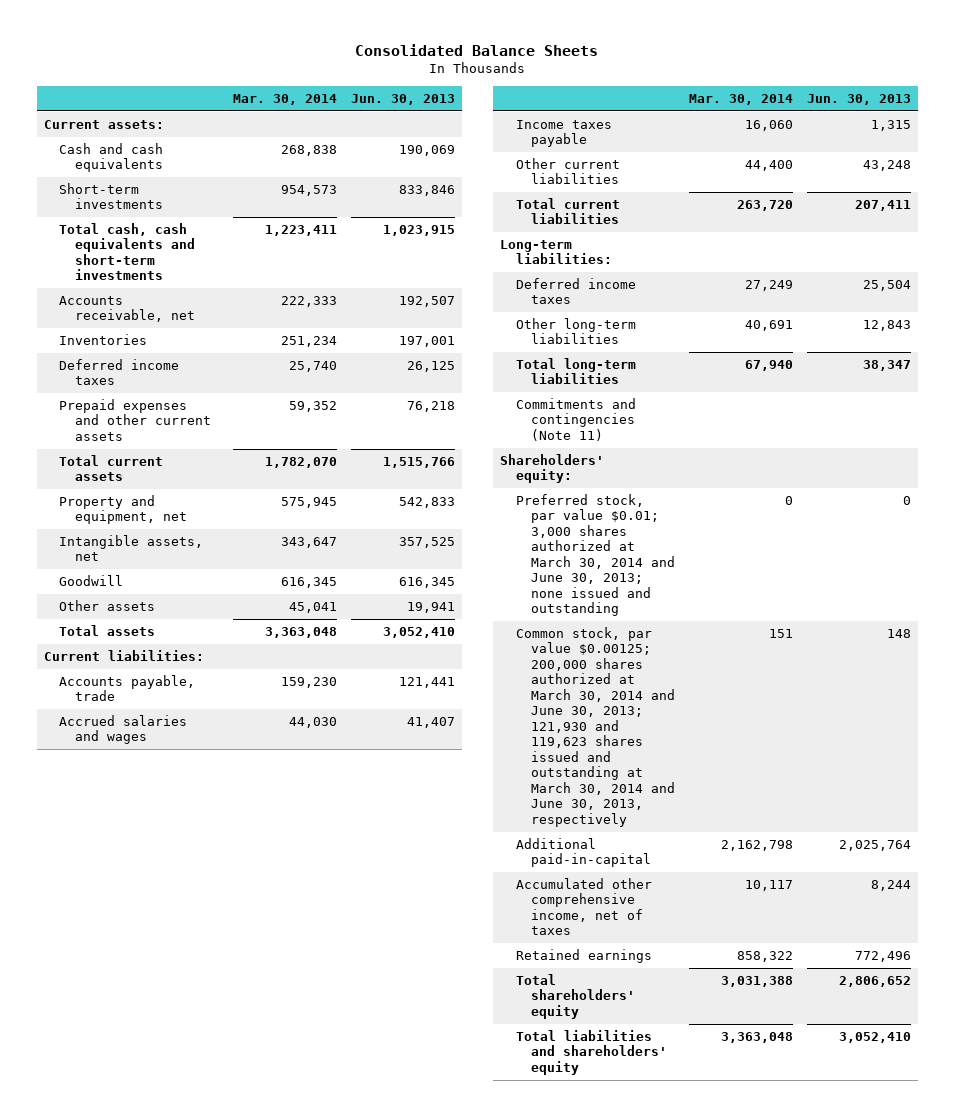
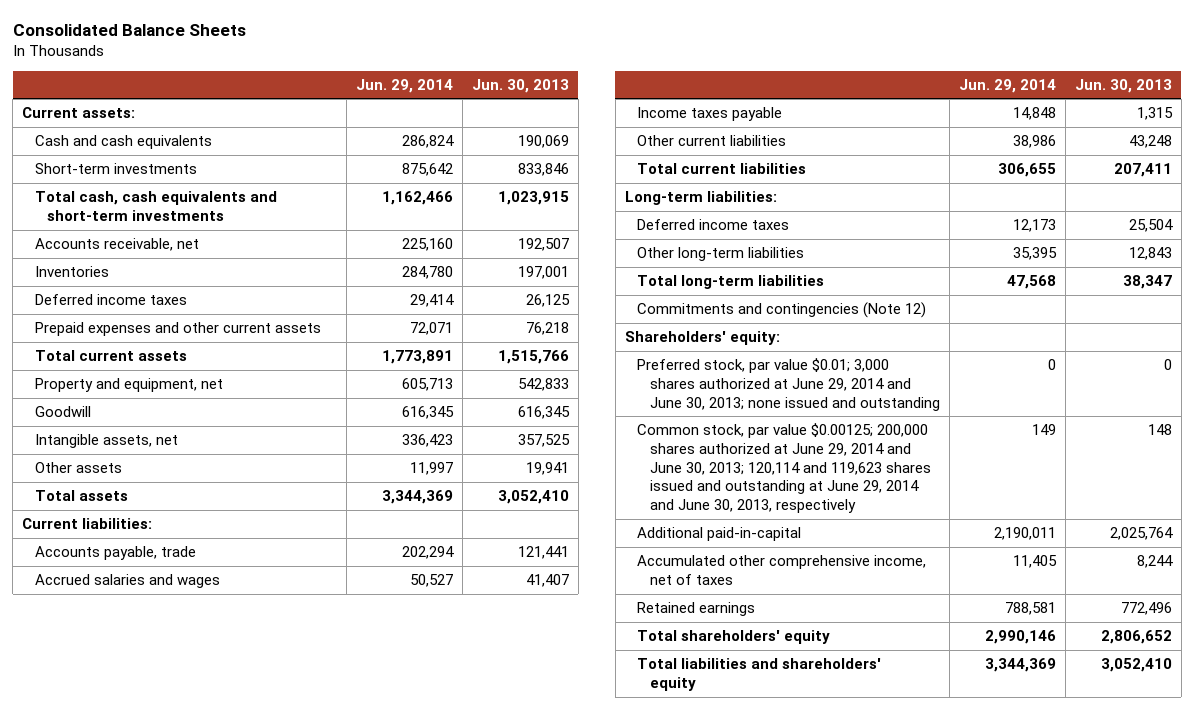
[232,93,337,105] Mar. 30, 2014 -> none
none -> [356,78,454,93] Jun. 29, 2014
[59,534,204,562] Intangible assets, net -> [34,434,178,449] Intangible assets, net
[515,397,636,441] Commitments and contingencies (Note 11) -> [637,302,927,319] Commitments and contingencies (Note 12)
[515,493,676,617] Preferred stock, par value $0.01; 3,000 shares authorized at March 30, 2014 and June 30, 2013; none issued and outstanding -> [637,358,940,411] Preferred stock, par value $0.01; 3,000 shares authorized at June 29, 2014 and June 30, 2013; none issued and outstanding
[515,626,676,827] Common stock, par value $0.00125; 200,000 shares authorized at March 30, 2014 and June 30, 2013; 121,930 and 119,623 shares issued and outstanding at March 30, 2014 and June 30, 2013, respectively -> [637,423,931,514] Common stock, par value $0.00125; 200,000 shares authorized at June 29, 2014 and June 30, 2013; 120,114 and 119,623 shares issued and outstanding at June 29, 2014 and June 30, 2013, respectively

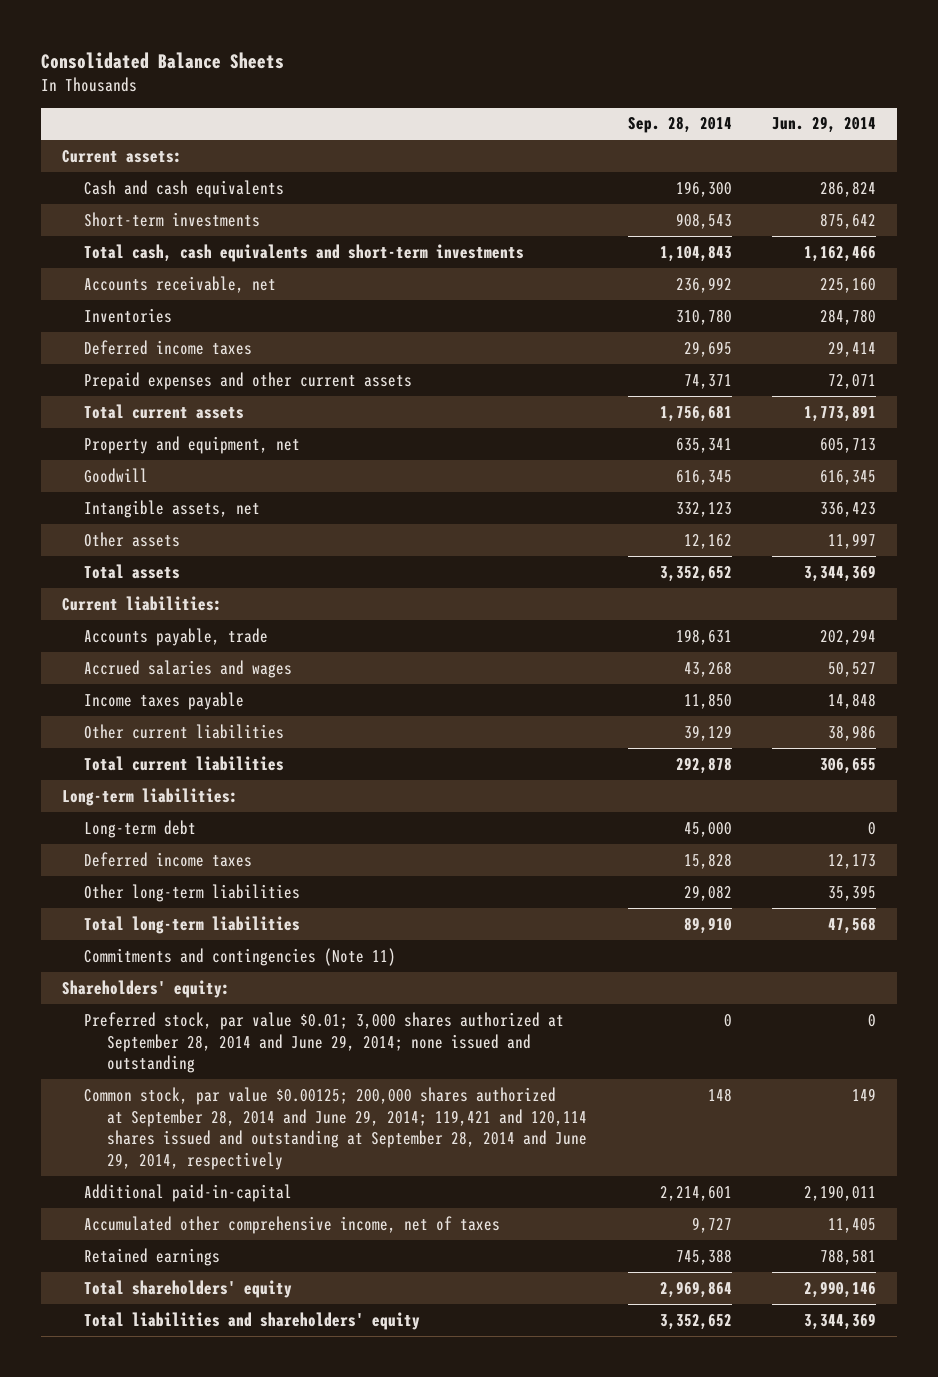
[471,78,569,93] Jun. 30, 2013 -> none
none -> [627,116,732,134] Sep. 28, 2014
none -> [84,819,197,838] Long-term debt
[637,302,927,319] Commitments and contingencies (Note 12) -> [84,947,397,966] Commitments and contingencies (Note 11)
[637,358,940,411] Preferred stock, par value $0.01; 3,000 shares authorized at June 29, 2014 and June 30, 2013; none issued and outstanding -> [84,1011,565,1074] Preferred stock, par value $0.01; 3,000 shares authorized at September 28, 2014 and June 29, 2014; none issued and outstanding
[637,423,931,514] Common stock, par value $0.00125; 200,000 shares authorized at June 29, 2014 and June 30, 2013; 120,114 and 119,623 shares issued and outstanding at June 29, 2014 and June 30, 2013, respectively -> [84,1086,588,1171] Common stock, par value $0.00125; 200,000 shares authorized at September 28, 2014 and June 29, 2014; 119,421 and 120,114 shares issued and outstanding at September 28, 2014 and June 29, 2014, respectively

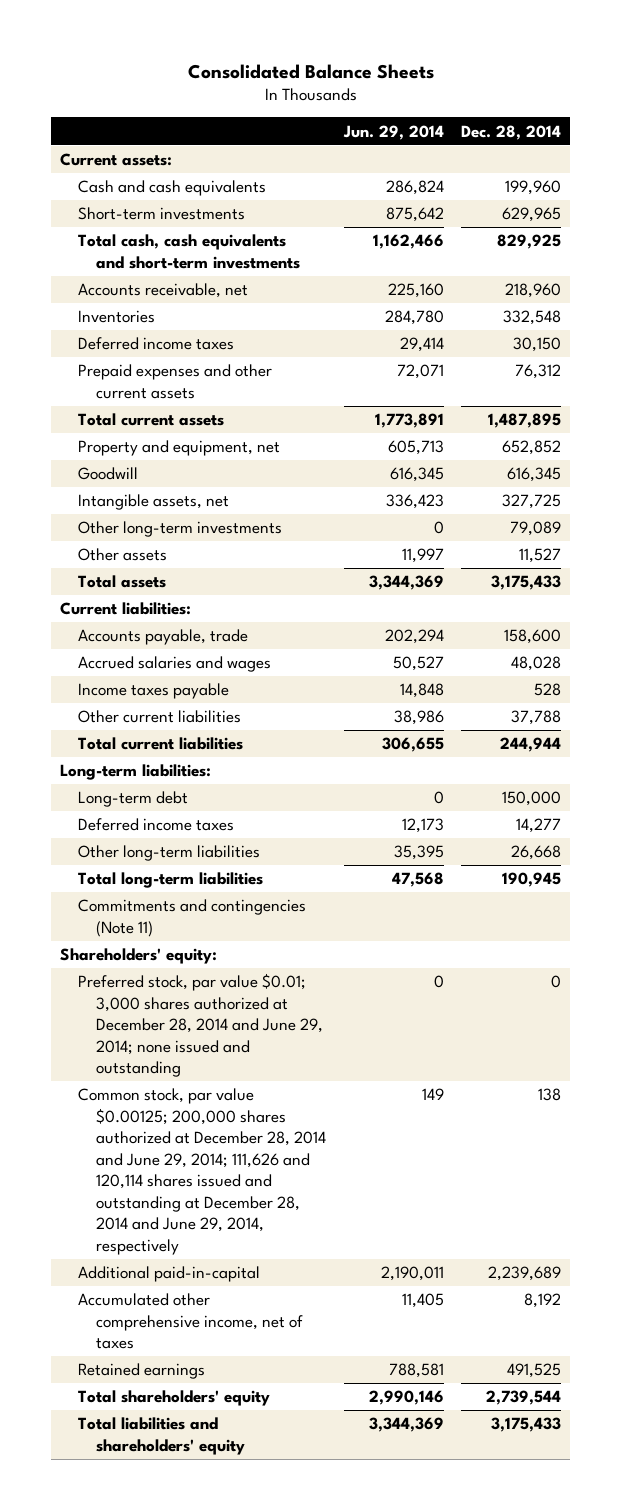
[627,116,732,134] Sep. 28, 2014 -> none
none -> [461,124,562,140] Dec. 28, 2014
none -> [78,521,283,538] Other long-term investments
[84,1011,565,1074] Preferred stock, par value $0.01; 3,000 shares authorized at September 28, 2014 and June 29, 2014; none issued and outstanding -> [78,973,323,1078] Preferred stock, par value $0.01; 3,000 shares authorized at December 28, 2014 and June 29, 2014; none issued and outstanding
[84,1086,588,1171] Common stock, par value $0.00125; 200,000 shares authorized at September 28, 2014 and June 29, 2014; 119,421 and 120,114 shares issued and outstanding at September 28, 2014 and June 29, 2014, respectively -> [78,1088,326,1255] Common stock, par value $0.00125; 200,000 shares authorized at December 28, 2014 and June 29, 2014; 111,626 and 120,114 shares issued and outstanding at December 28, 2014 and June 29, 2014, respectively

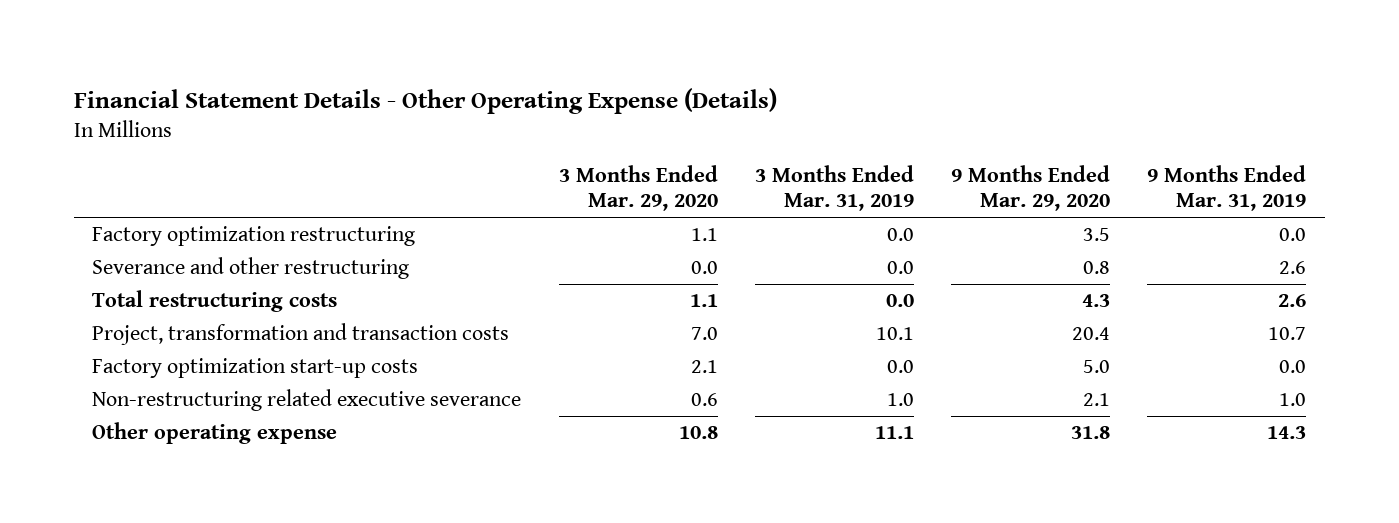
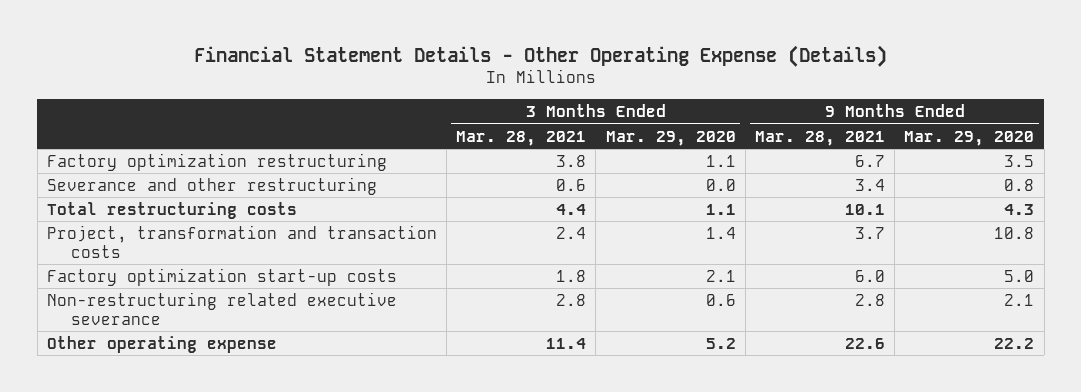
[754,164,914,212] 3 Months Ended Mar. 31, 2019 -> none
[1147,164,1307,212] 9 Months Ended Mar. 31, 2019 -> none
none -> [456,130,587,146] Mar. 28, 2021
none -> [754,130,885,146] Mar. 28, 2021
[690,327,718,341] 7.0 -> [705,226,736,239] 1.4
[1072,327,1111,341] 20.4 -> [994,226,1035,239] 10.8
[678,426,718,440] 10.8 -> [705,337,736,349] 5.2
[1071,426,1111,440] 31.8 -> [994,337,1035,349] 22.2

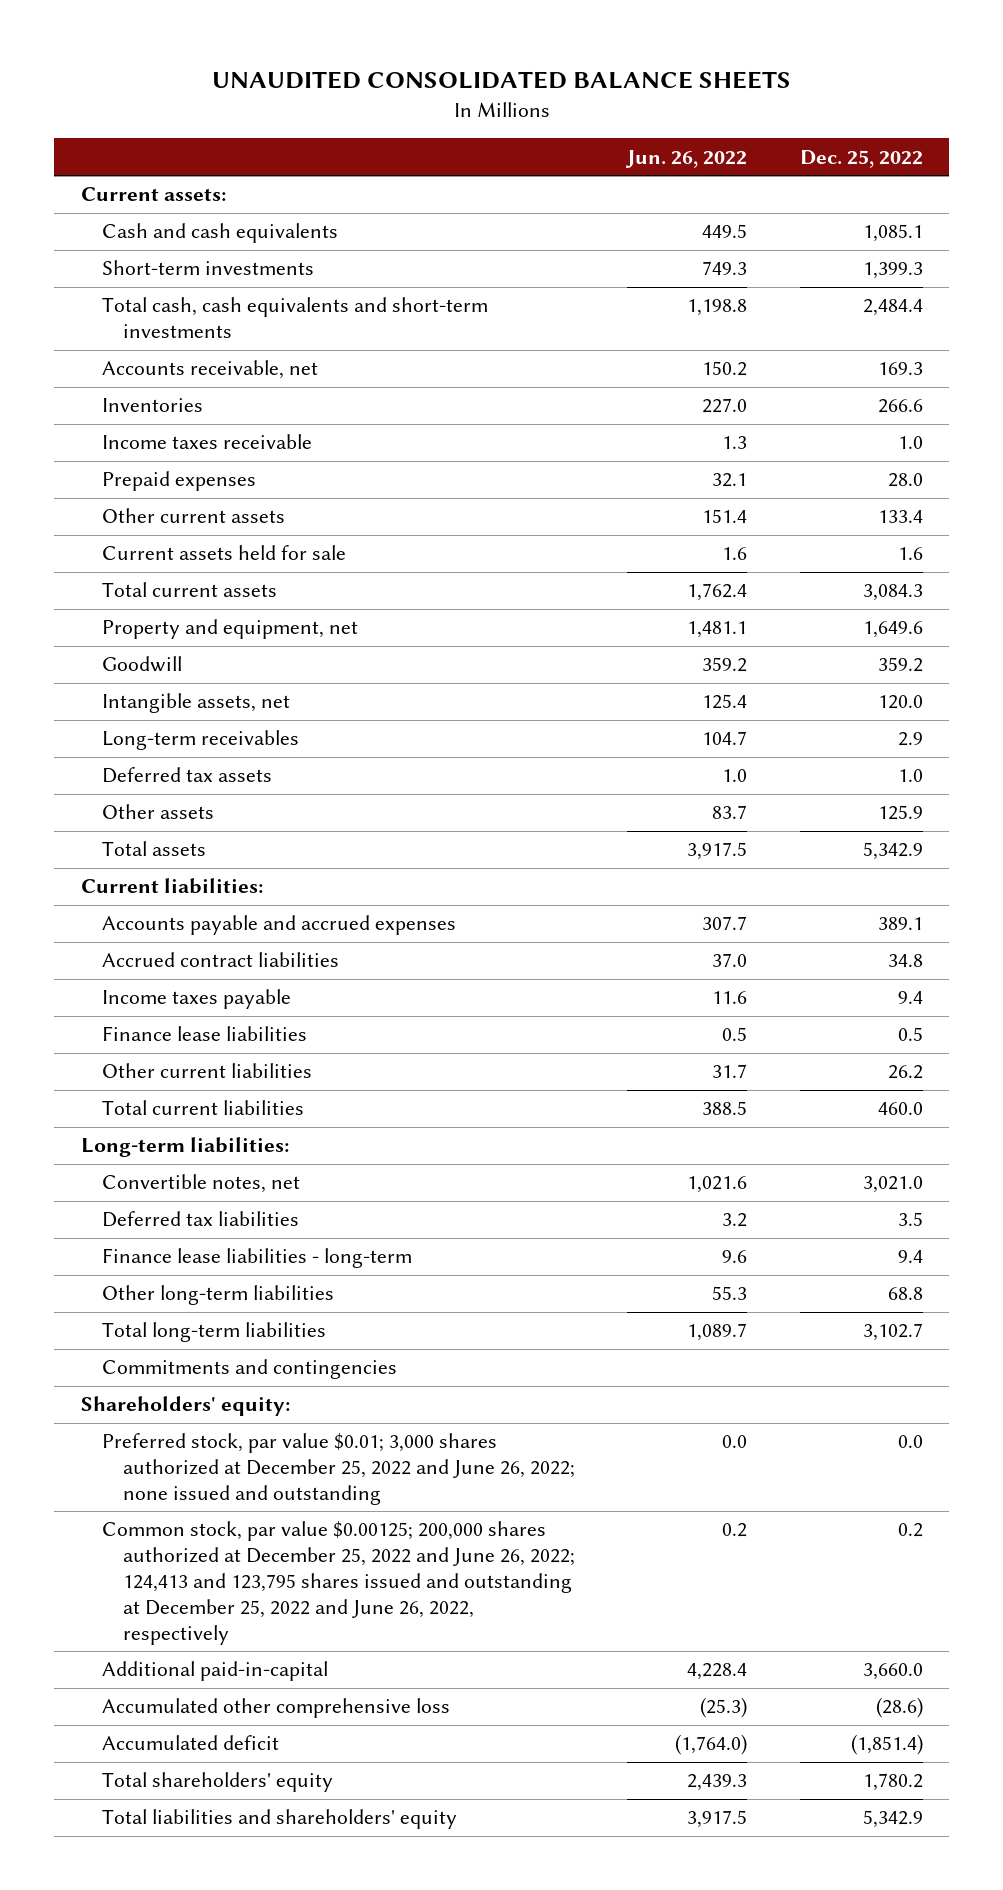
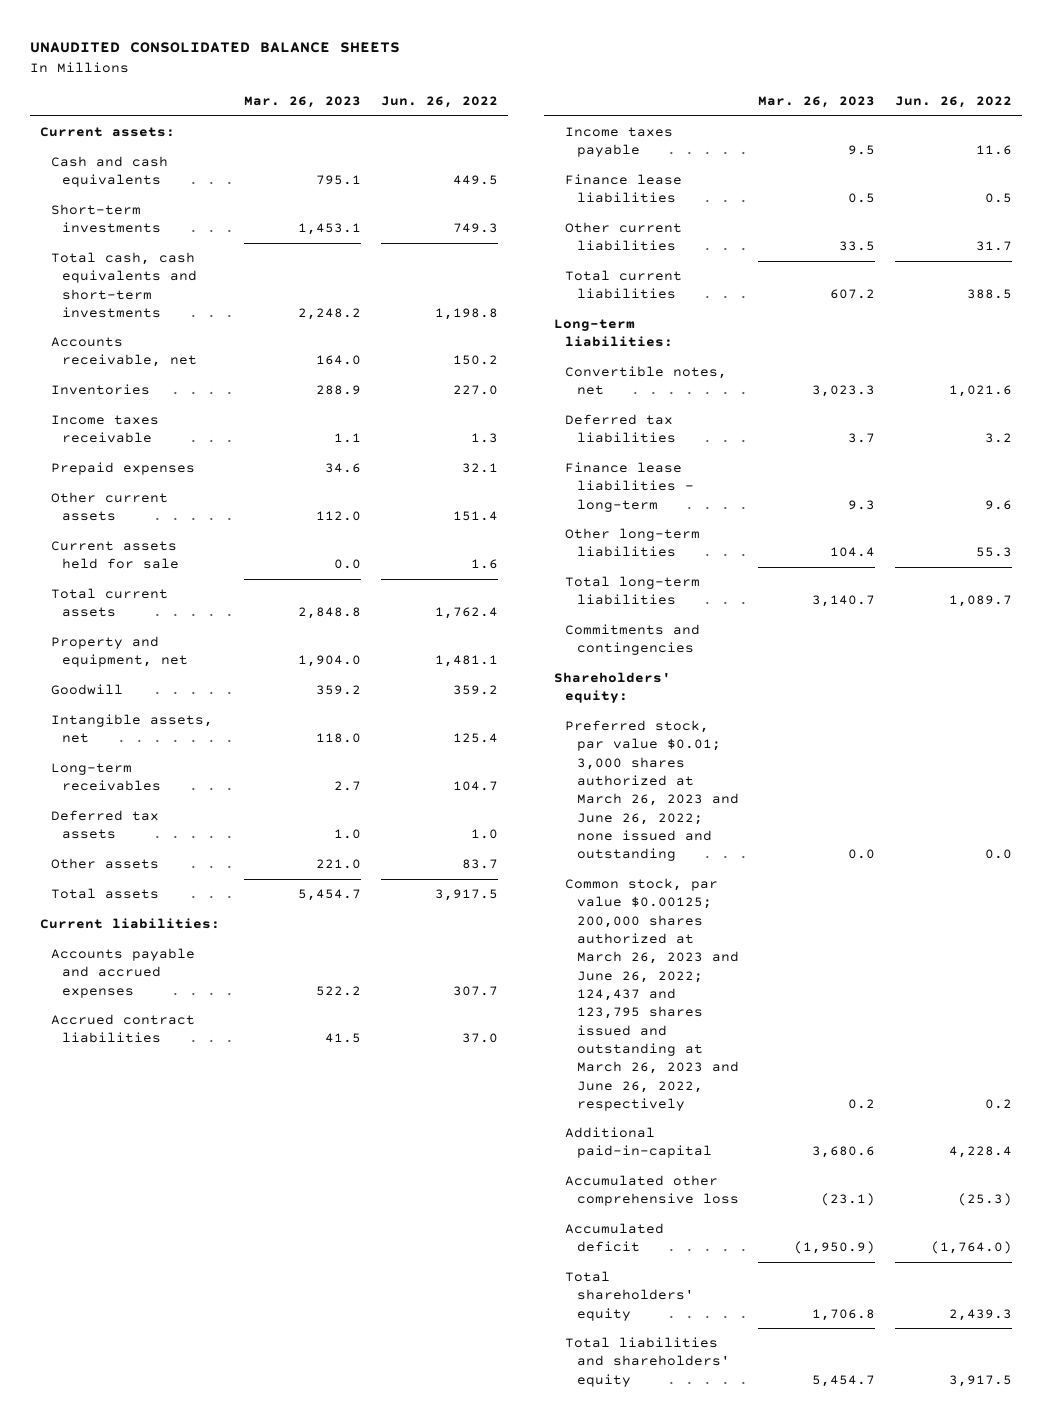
[799,149,923,168] Dec. 25, 2022 -> none
none -> [244,96,362,109] Mar. 26, 2023
[101,1433,575,1506] Preferred stock, par value $0.01; 3,000 shares authorized at December 25, 2022 and June 26, 2022; none issued and outstanding -> [565,720,739,862] Preferred stock, par value $0.01; 3,000 shares authorized at March 26, 2023 and June 26, 2022; none issued and outstanding
[101,1521,575,1645] Common stock, par value $0.00125; 200,000 shares authorized at December 25, 2022 and June 26, 2022; 124,413 and 123,795 shares issued and outstanding at December 25, 2022 and June 26, 2022, respectively -> [565,878,739,1111] Common stock, par value $0.00125; 200,000 shares authorized at March 26, 2023 and June 26, 2022; 124,437 and 123,795 shares issued and outstanding at March 26, 2023 and June 26, 2022, respectively

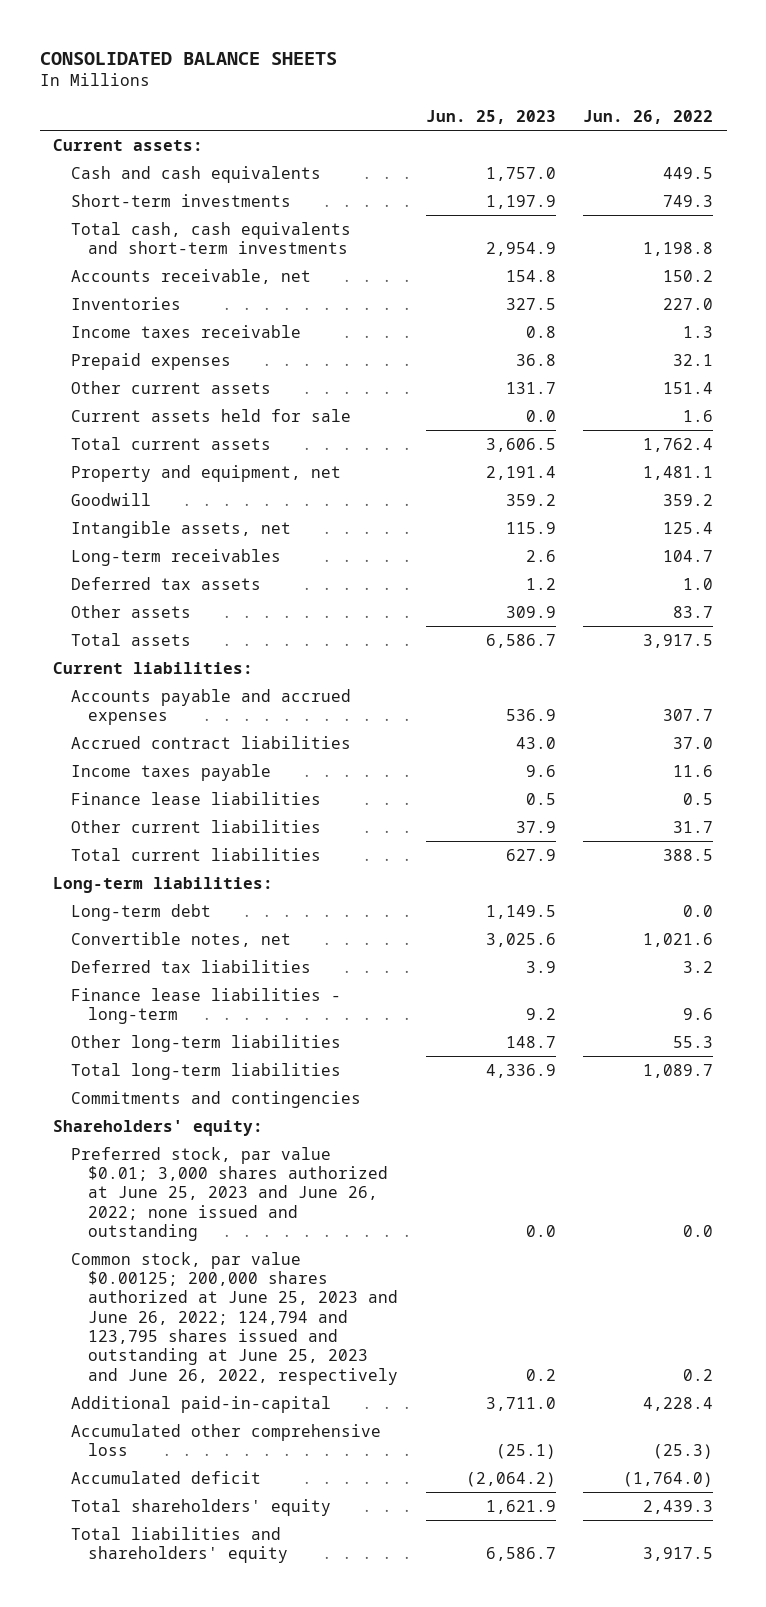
[29,42,400,54] UNAUDITED CONSOLIDATED BALANCE SHEETS -> [39,51,337,65] CONSOLIDATED BALANCE SHEETS
[244,96,362,109] Mar. 26, 2023 -> none
none -> [425,110,556,125] Jun. 25, 2023
none -> [70,903,211,921] Long-term debt
[565,720,739,862] Preferred stock, par value $0.01; 3,000 shares authorized at March 26, 2023 and June 26, 2022; none issued and outstanding -> [70,1146,389,1241] Preferred stock, par value $0.01; 3,000 shares authorized at June 25, 2023 and June 26, 2022; none issued and outstanding
[565,878,739,1111] Common stock, par value $0.00125; 200,000 shares authorized at March 26, 2023 and June 26, 2022; 124,437 and 123,795 shares issued and outstanding at March 26, 2023 and June 26, 2022, respectively -> [70,1251,399,1385] Common stock, par value $0.00125; 200,000 shares authorized at June 25, 2023 and June 26, 2022; 124,794 and 123,795 shares issued and outstanding at June 25, 2023 and June 26, 2022, respectively

